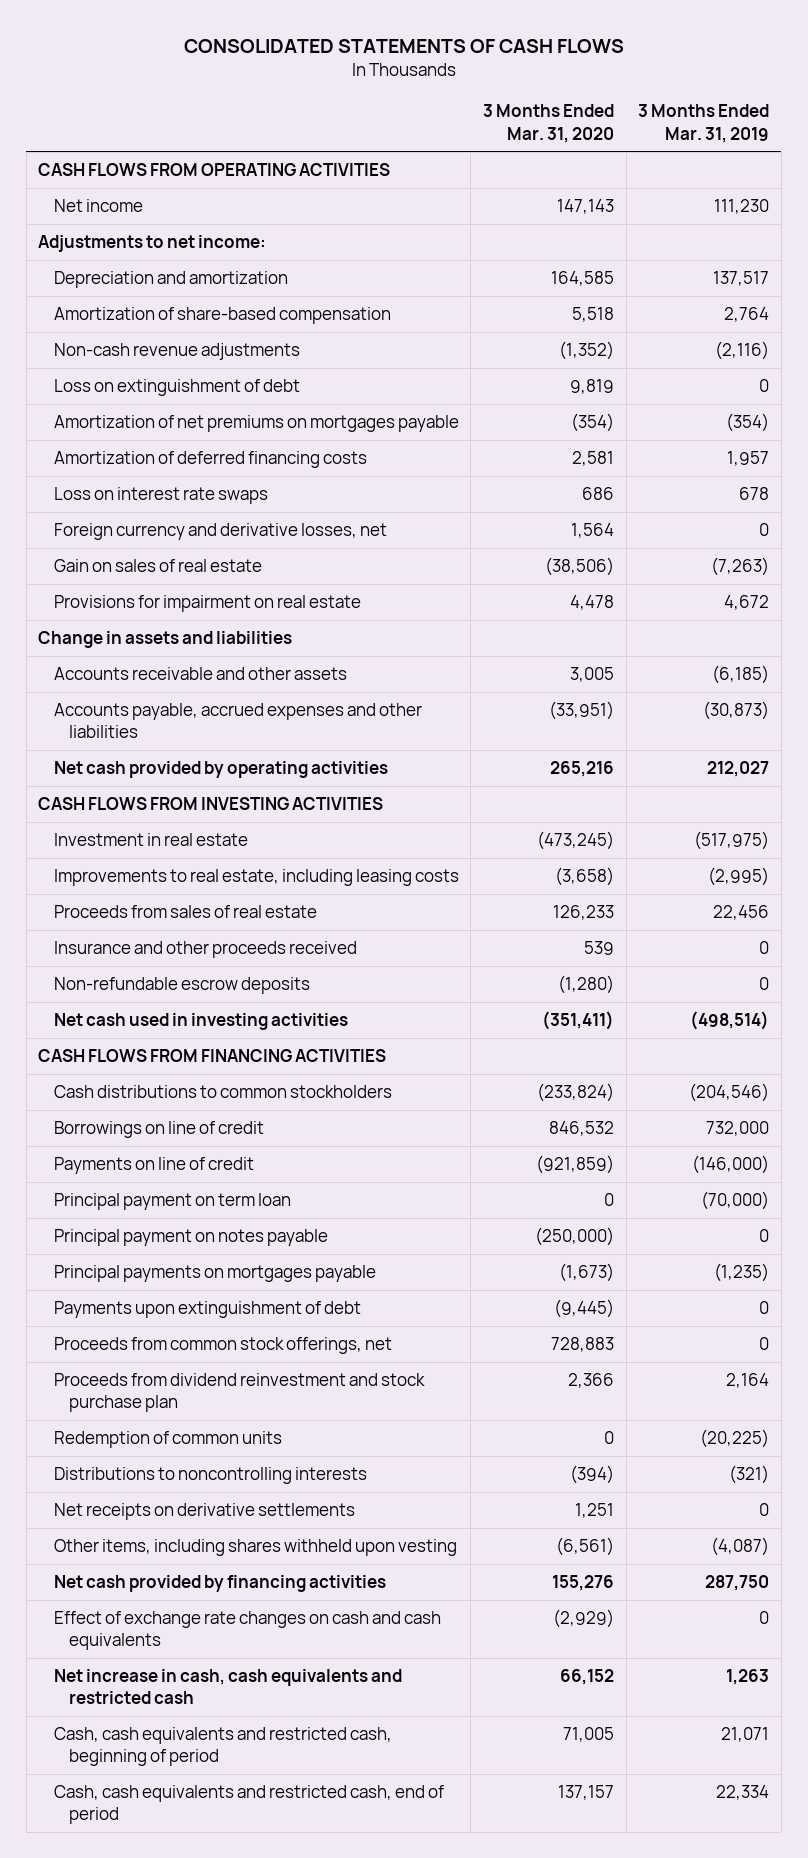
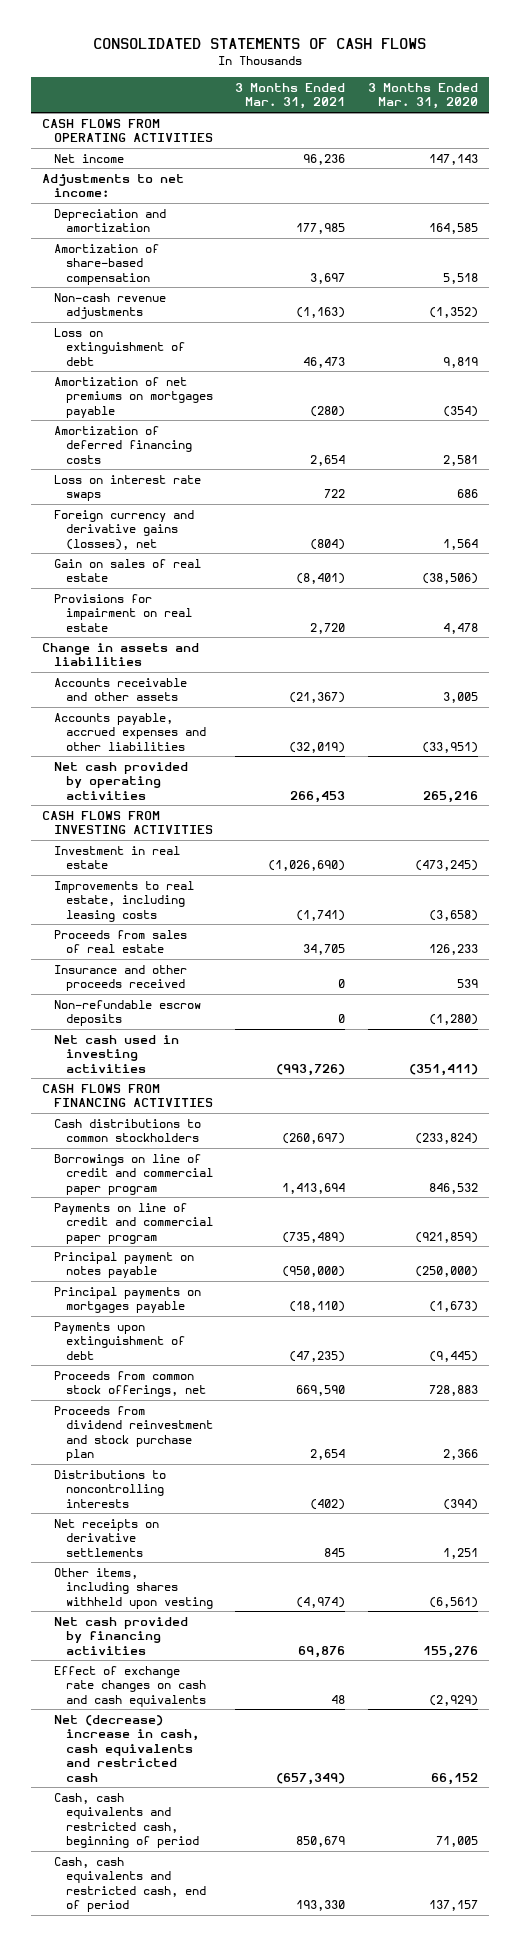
[638,104,770,143] 3 Months Ended Mar. 31, 2019 -> none
none -> [235,82,346,110] 3 Months Ended Mar. 31, 2021
[53,523,387,541] Foreign currency and derivative losses, net -> [53,509,194,550] Foreign currency and derivative gains (losses), net
[53,1193,291,1211] Principal payment on term loan -> none
[53,1121,264,1139] Borrowings on line of credit -> [53,1153,213,1195] Borrowings on line of credit and commercial paper program
[53,1157,254,1175] Payments on line of credit -> [53,1202,213,1244] Payments on line of credit and commercial paper program
[53,1431,282,1449] Redemption of common units -> none
[53,1669,402,1705] Net increase in cash, cash equivalents and restricted cash -> [53,1714,199,1782] Net (decrease) increase in cash, cash equivalents and restricted cash

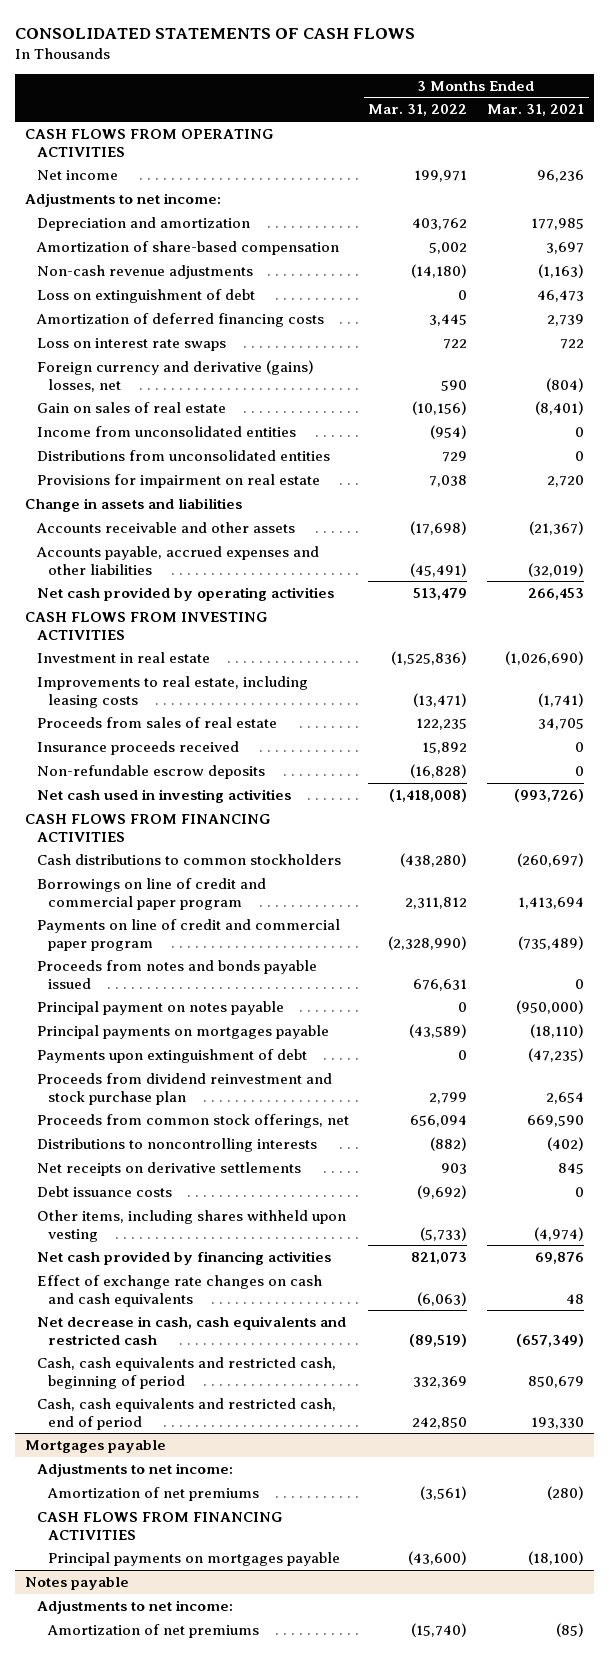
[367,82,478,110] 3 Months Ended Mar. 31, 2020 -> none
none -> [368,104,468,117] Mar. 31, 2022
[53,376,213,418] Amortization of net premiums on mortgages payable -> none
[310,454,346,466] 2,654 -> [547,314,585,327] 2,739
[53,509,194,550] Foreign currency and derivative gains (losses), net -> [36,360,314,392] Foreign currency and derivative (gains) losses, net
none -> [36,426,296,438] Income from unconsolidated entities
none -> [36,450,330,462] Distributions from unconsolidated entities
[53,964,187,992] Insurance and other proceeds received -> [36,741,239,756] Insurance proceeds received
none -> [36,960,317,989] Proceeds from notes and bonds payable issued
[53,1370,206,1398] Proceeds from common stock offerings, net -> [36,1114,349,1129] Proceeds from common stock offerings, net
none -> [36,1186,172,1198] Debt issuance costs
[53,1714,199,1782] Net (decrease) increase in cash, cash equivalents and restricted cash -> [36,1316,346,1345] Net decrease in cash, cash equivalents and restricted cash
none -> [25,1440,167,1454] Mortgages payable
none -> [36,1463,233,1478] Adjustments to net income:
none -> [47,1487,260,1502] Amortization of net premiums
none -> [36,1512,282,1540] CASH FLOWS FROM FINANCING ACTIVITIES
none -> [48,1552,341,1567] Principal payments on mortgages payable
none -> [25,1577,130,1591] Notes payable
none -> [36,1600,233,1615] Adjustments to net income:
none -> [47,1624,260,1639] Amortization of net premiums

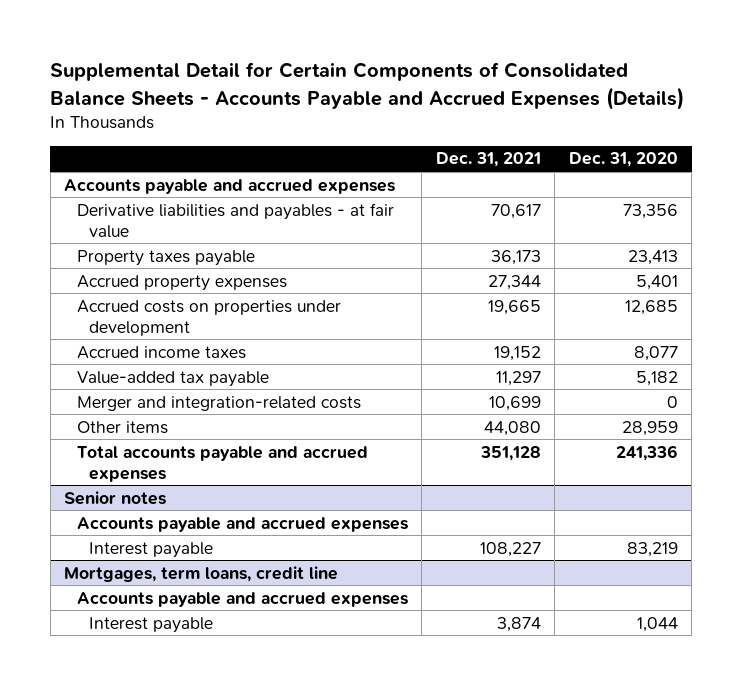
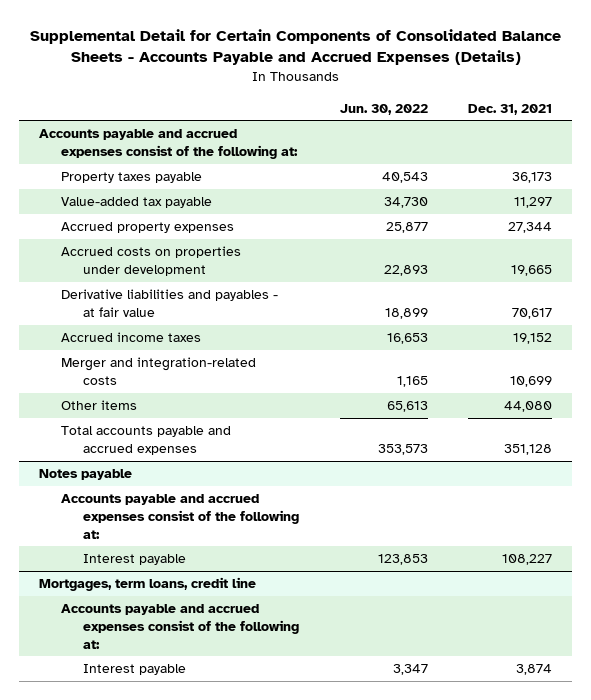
[568,152,678,168] Dec. 31, 2020 -> none
none -> [339,103,428,115] Jun. 30, 2022
[64,178,396,194] Accounts payable and accrued expenses -> [39,129,299,160] Accounts payable and accrued expenses consist of the following at:
[76,370,269,387] Value-added tax payable -> [61,197,213,209] Value-added tax payable
[76,202,394,238] Derivative liabilities and payables - at fair value -> [61,289,279,318] Derivative liabilities and payables - at fair value
[64,490,167,505] Senior notes -> [39,469,133,481] Notes payable
[76,516,408,532] Accounts payable and accrued expenses -> [61,494,299,539] Accounts payable and accrued expenses consist of the following at:
[76,591,408,607] Accounts payable and accrued expenses -> [61,604,299,649] Accounts payable and accrued expenses consist of the following at:

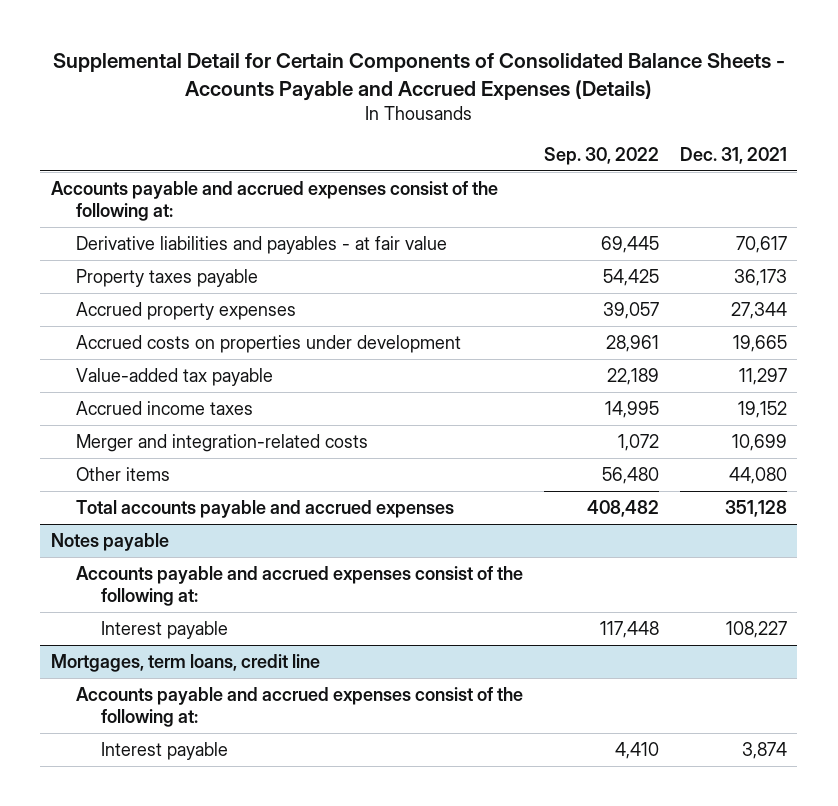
[339,103,428,115] Jun. 30, 2022 -> none
none -> [543,146,659,165] Sep. 30, 2022
[61,289,279,318] Derivative liabilities and payables - at fair value -> [75,235,447,254] Derivative liabilities and payables - at fair value
[61,197,213,209] Value-added tax payable -> [75,367,273,386] Value-added tax payable

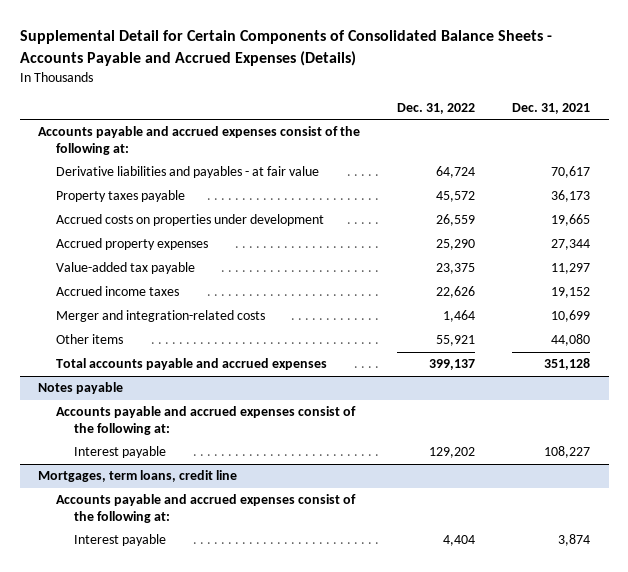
[543,146,659,165] Sep. 30, 2022 -> none
none -> [397,102,476,114] Dec. 31, 2022
[75,301,296,320] Accrued property expenses -> [55,238,208,251] Accrued property expenses

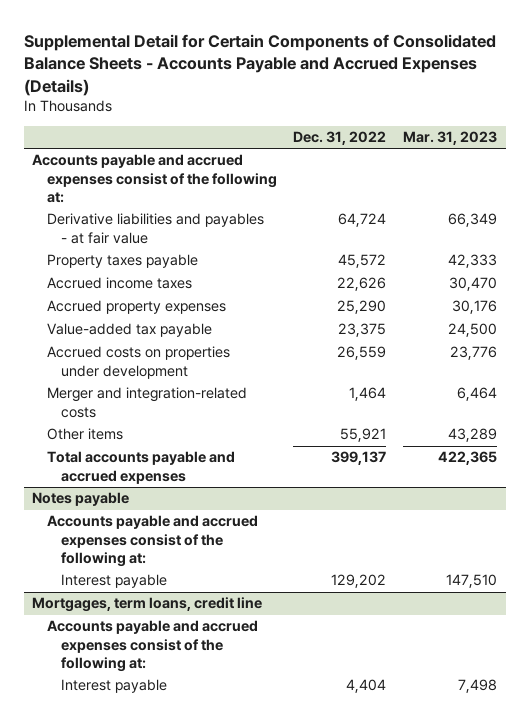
[512,102,591,114] Dec. 31, 2021 -> none
none -> [403,131,498,146] Mar. 31, 2023
[55,286,179,297] Accrued income taxes -> [46,277,192,290] Accrued income taxes
[55,214,324,227] Accrued costs on properties under development -> [46,346,230,379] Accrued costs on properties under development

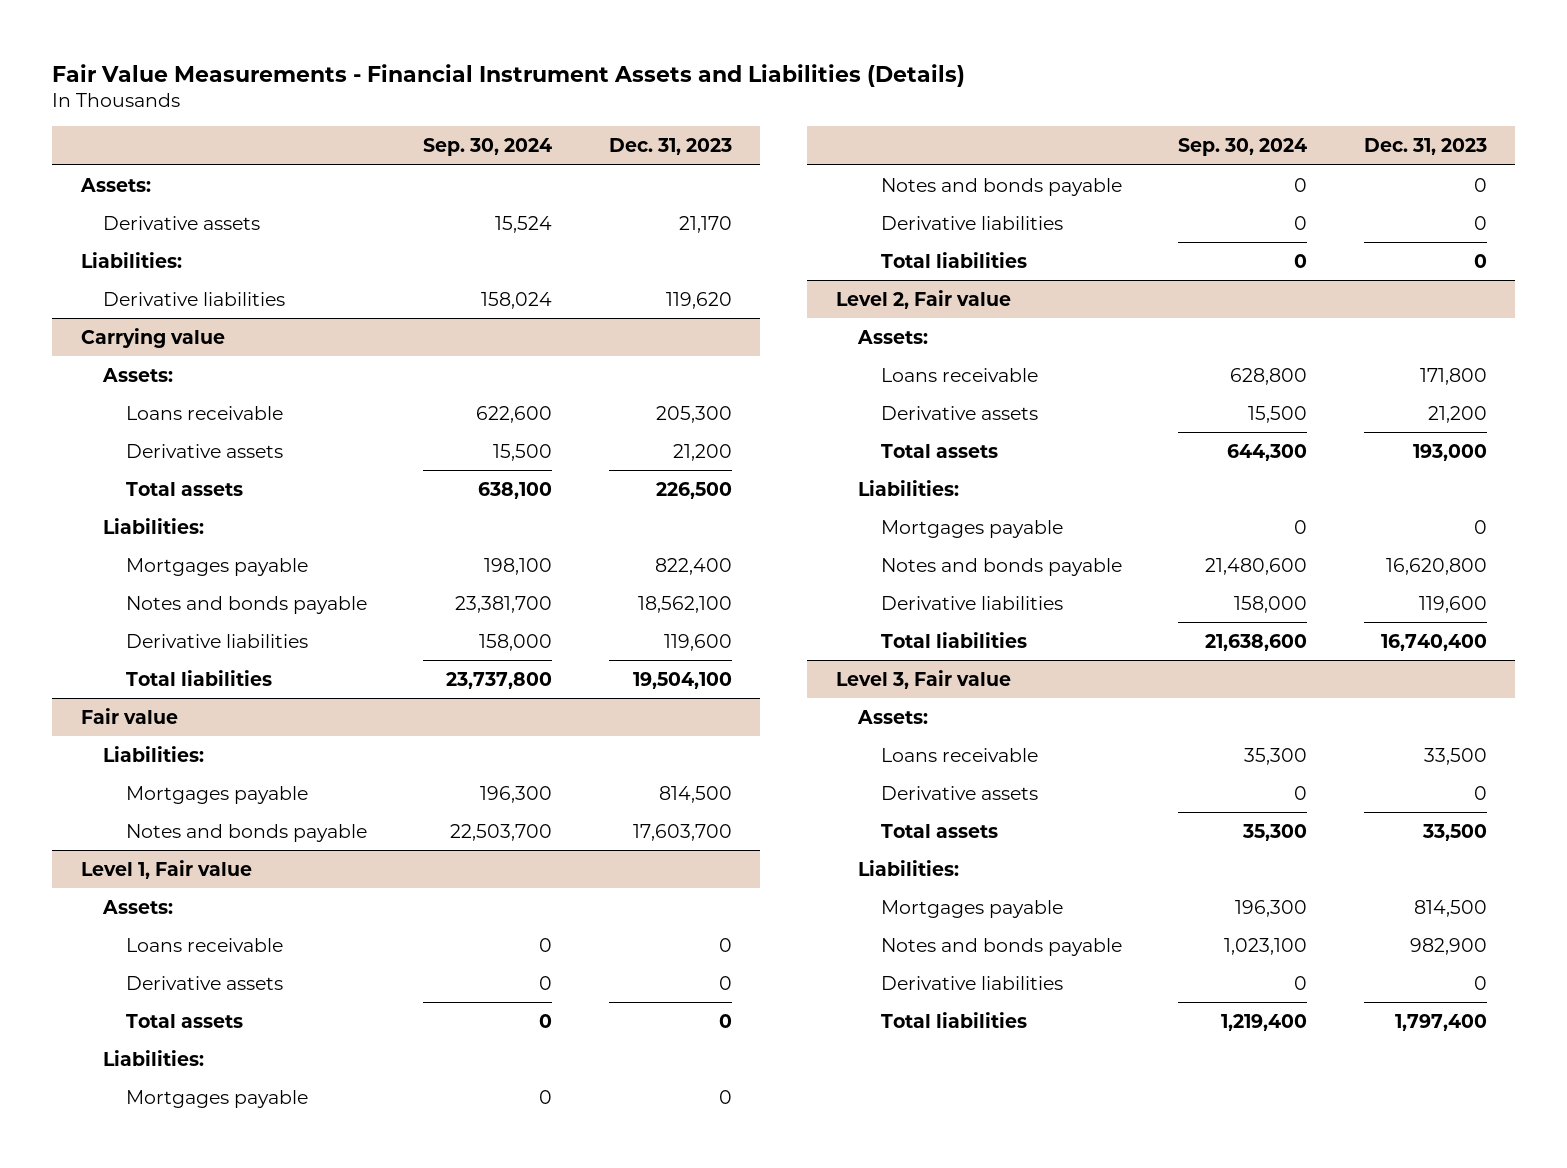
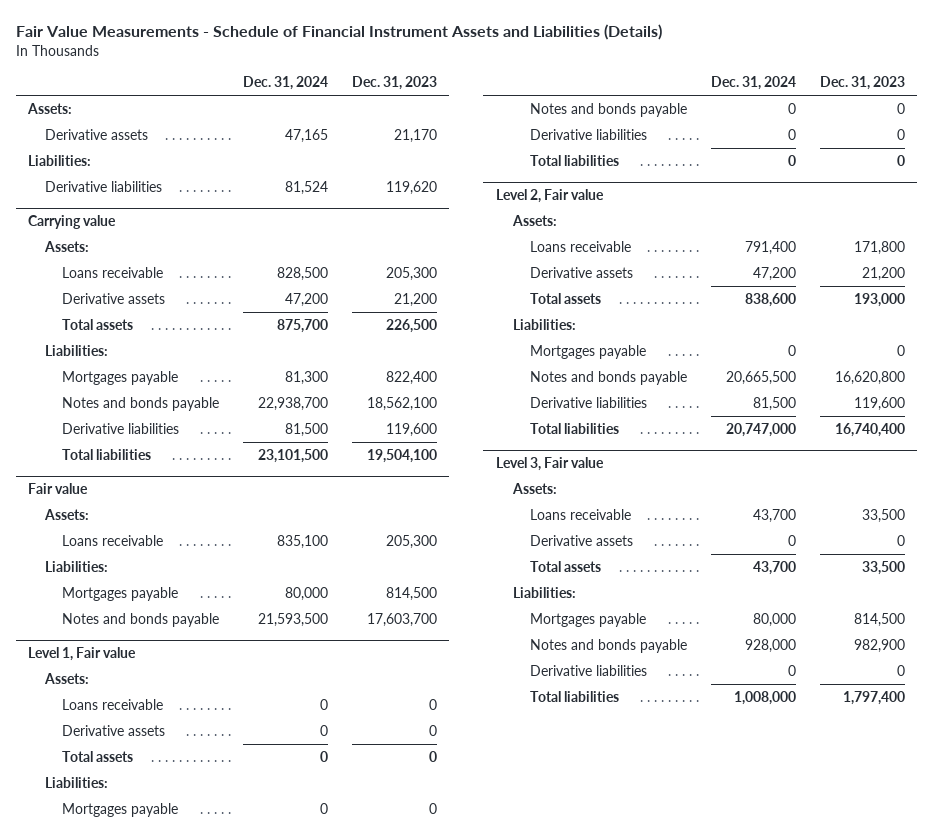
[52,63,966,87] Fair Value Measurements - Financial Instrument Assets and Liabilities (Details) -> [16,24,663,41] Fair Value Measurements - Schedule of Financial Instrument Assets and Liabilities (Details)
[423,138,553,157] Sep. 30, 2024 -> none
none -> [243,76,329,91] Dec. 31, 2024
none -> [44,508,90,520] Assets:
none -> [62,534,164,546] Loans receivable

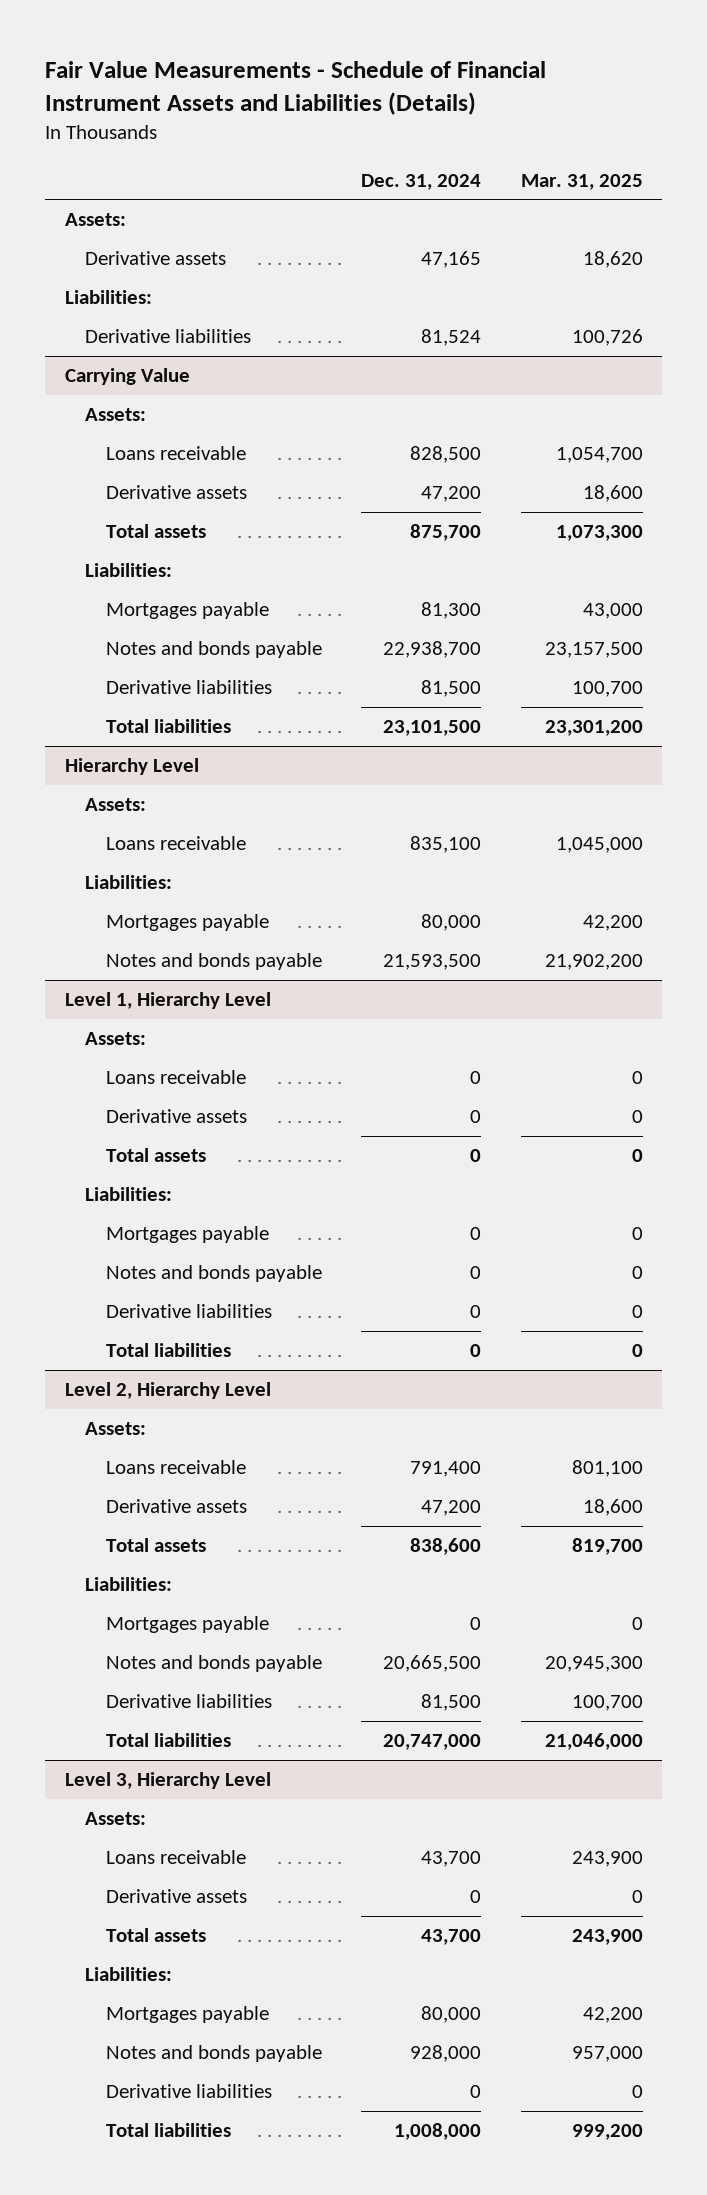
[352,76,438,91] Dec. 31, 2023 -> none
none -> [520,173,643,190] Mar. 31, 2025
[28,215,117,230] Carrying value -> [64,368,190,386] Carrying Value
[28,483,89,495] Fair value -> [64,758,199,776] Hierarchy Level
[28,647,137,662] Level 1, Fair value -> none
none -> [64,992,271,1010] Level 1, Hierarchy Level
[495,189,604,204] Level 2, Fair value -> none
none -> [64,1382,271,1400] Level 2, Hierarchy Level
[495,457,604,472] Level 3, Fair value -> none
none -> [64,1772,271,1790] Level 3, Hierarchy Level

